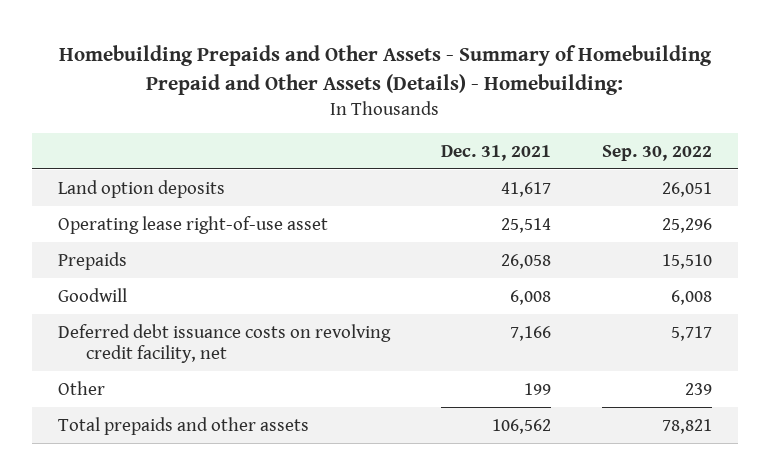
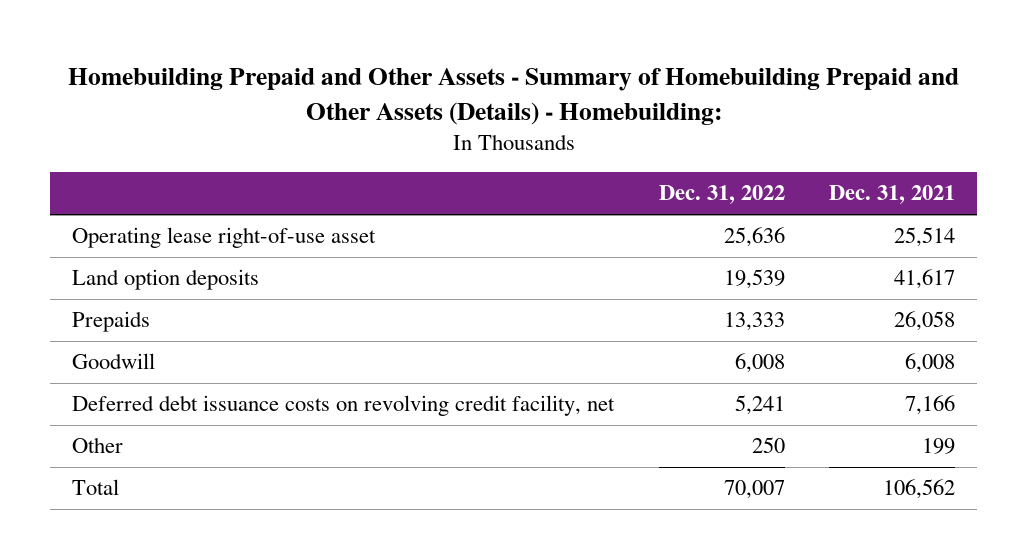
[58,44,712,95] Homebuilding Prepaids and Other Assets - Summary of Homebuilding Prepaid and Other Assets (Details) - Homebuilding: -> [67,68,959,125] Homebuilding Prepaid and Other Assets - Summary of Homebuilding Prepaid and Other Assets (Details) - Homebuilding:
[601,144,712,161] Sep. 30, 2022 -> none
none -> [658,185,785,205] Dec. 31, 2022
[57,179,225,198] Land option deposits -> [72,269,260,291] Land option deposits
[57,416,309,435] Total prepaids and other assets -> [72,479,120,496] Total

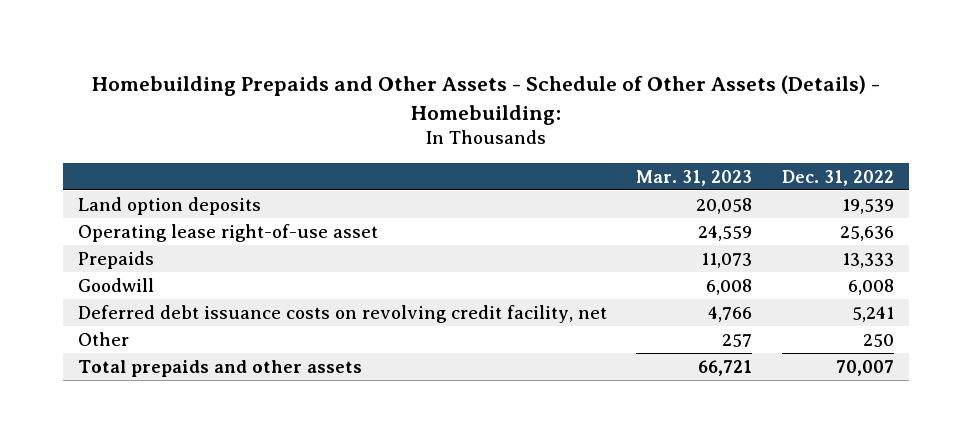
[67,68,959,125] Homebuilding Prepaid and Other Assets - Summary of Homebuilding Prepaid and Other Assets (Details) - Homebuilding: -> [91,75,880,125] Homebuilding Prepaids and Other Assets - Schedule of Other Assets (Details) - Homebuilding:
[828,185,955,205] Dec. 31, 2021 -> none
none -> [636,169,753,186] Mar. 31, 2023
[72,227,377,249] Operating lease right-of-use asset -> [77,223,378,242] Operating lease right-of-use asset
[72,479,120,496] Total -> [77,359,362,377] Total prepaids and other assets

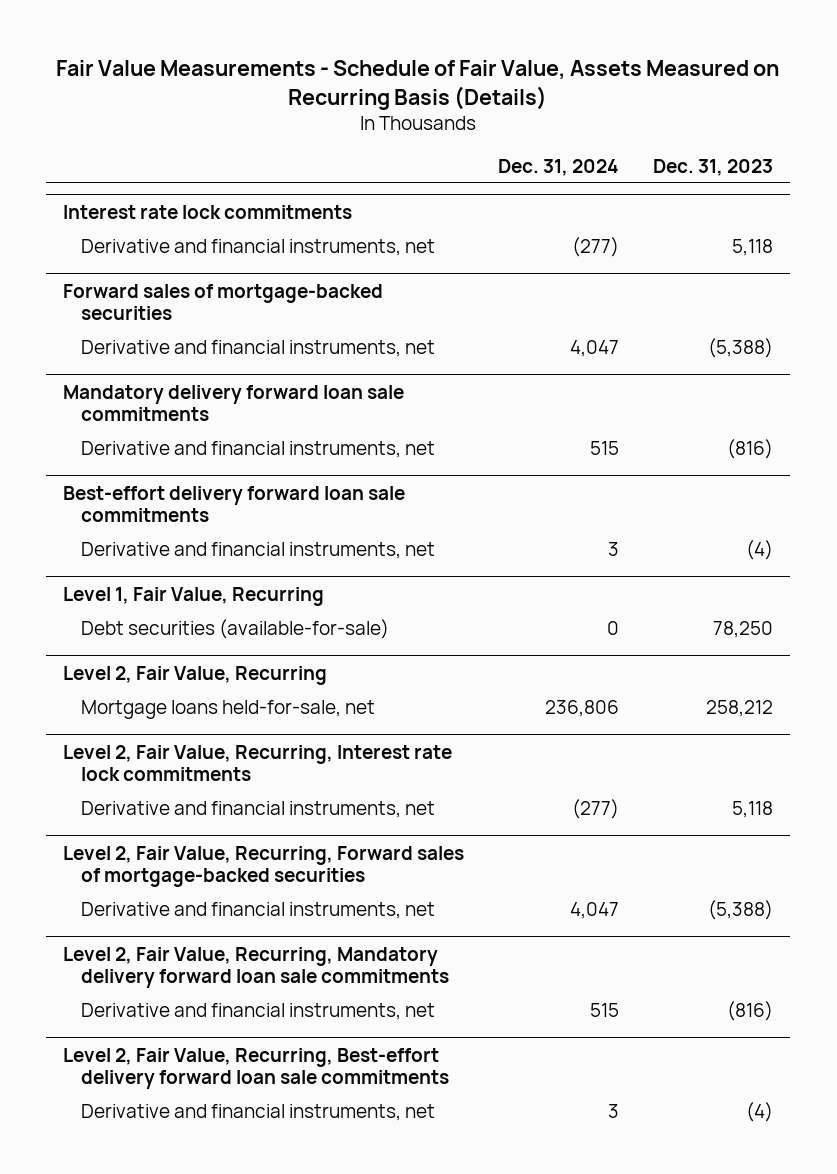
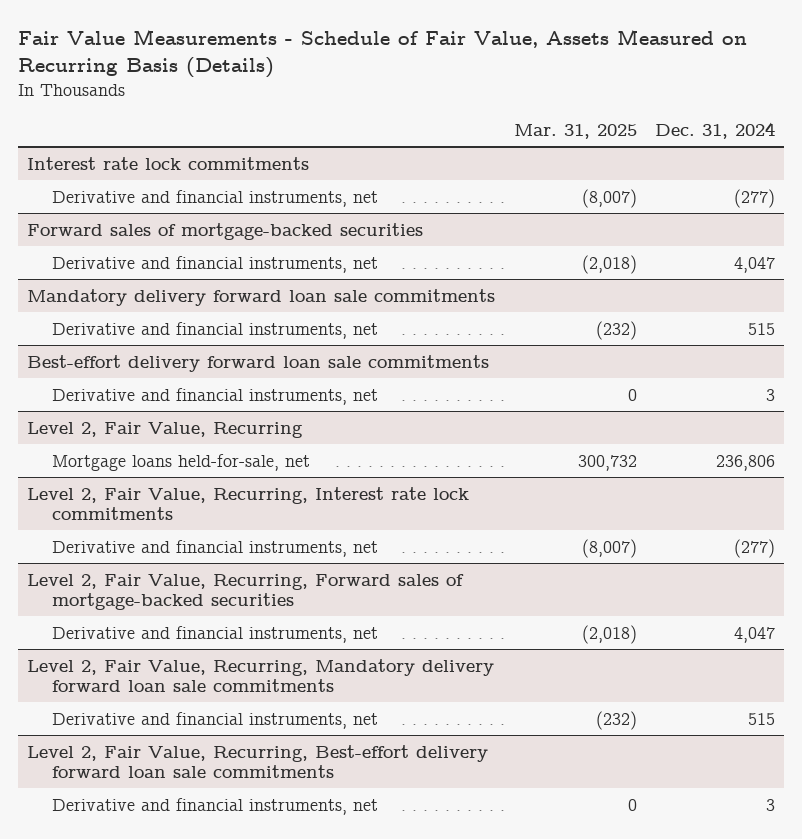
[653,158,774,176] Dec. 31, 2023 -> none
none -> [513,123,637,139] Mar. 31, 2025
[63,586,325,606] Level 1, Fair Value, Recurring -> none
[81,618,390,639] Debt securities (available-for-sale) -> none

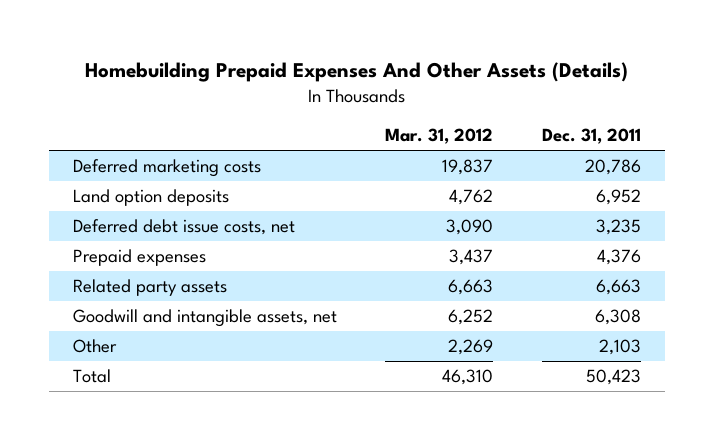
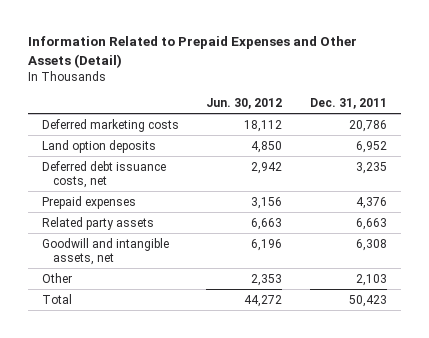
[84,62,628,83] Homebuilding Prepaid Expenses And Other Assets (Details) -> [27,36,357,68] Information Related to Prepaid Expenses and Other Assets (Detail)
[385,128,494,145] Mar. 31, 2012 -> none
none -> [206,98,283,110] Jun. 30, 2012
[72,219,295,236] Deferred debt issue costs, net -> [41,160,166,189] Deferred debt issuance costs, net

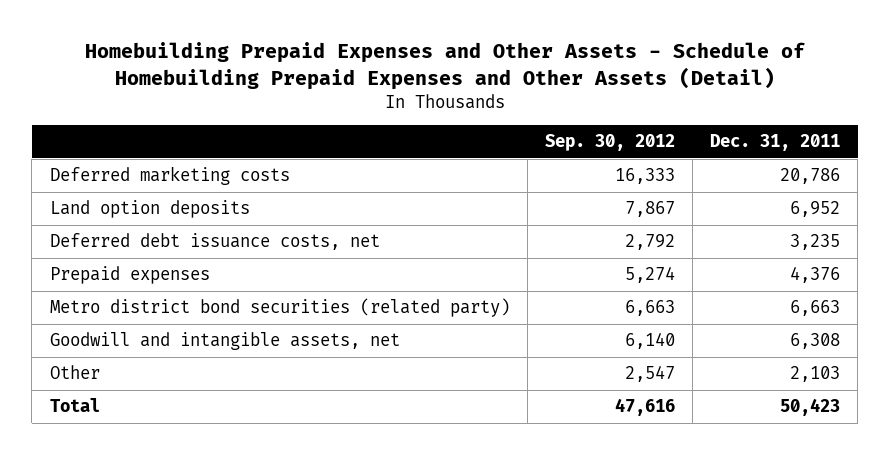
[27,36,357,68] Information Related to Prepaid Expenses and Other Assets (Detail) -> [84,42,805,90] Homebuilding Prepaid Expenses and Other Assets - Schedule of Homebuilding Prepaid Expenses and Other Assets (Detail)
[206,98,283,110] Jun. 30, 2012 -> none
none -> [544,134,675,152] Sep. 30, 2012
[41,216,154,230] Related party assets -> [49,298,510,318] Metro district bond securities (related party)

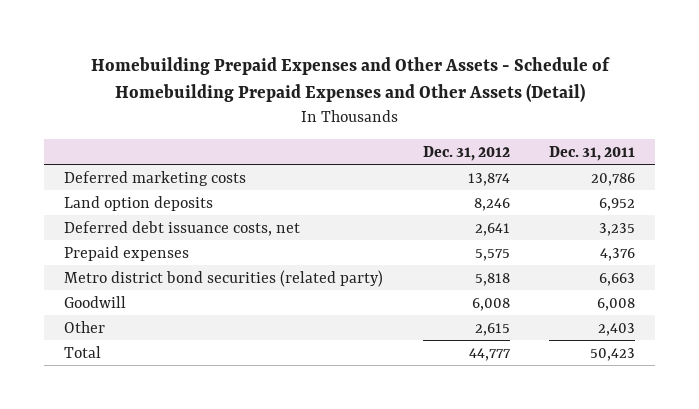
[544,134,675,152] Sep. 30, 2012 -> none
none -> [422,145,510,161] Dec. 31, 2012
[49,332,400,351] Goodwill and intangible assets, net -> [63,295,126,308] Goodwill
[790,333,841,350] 6,308 -> [597,297,636,311] 6,008
[790,366,841,383] 2,103 -> [598,322,636,336] 2,403

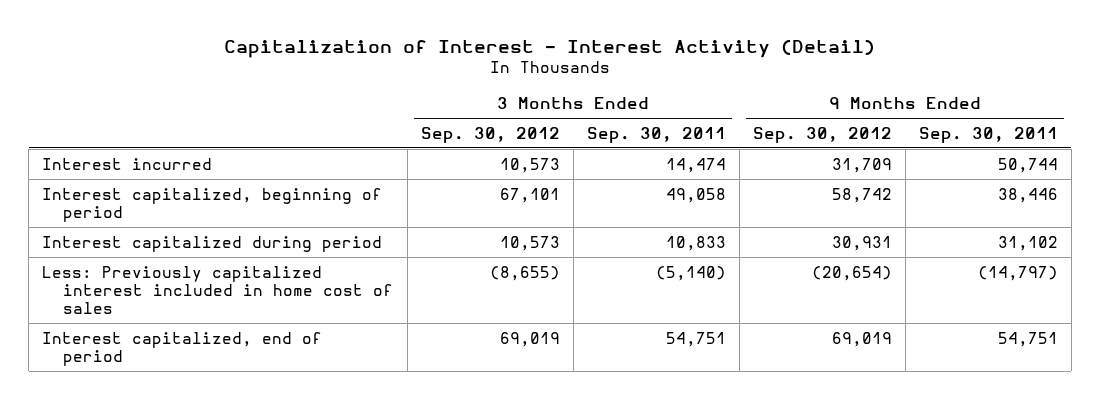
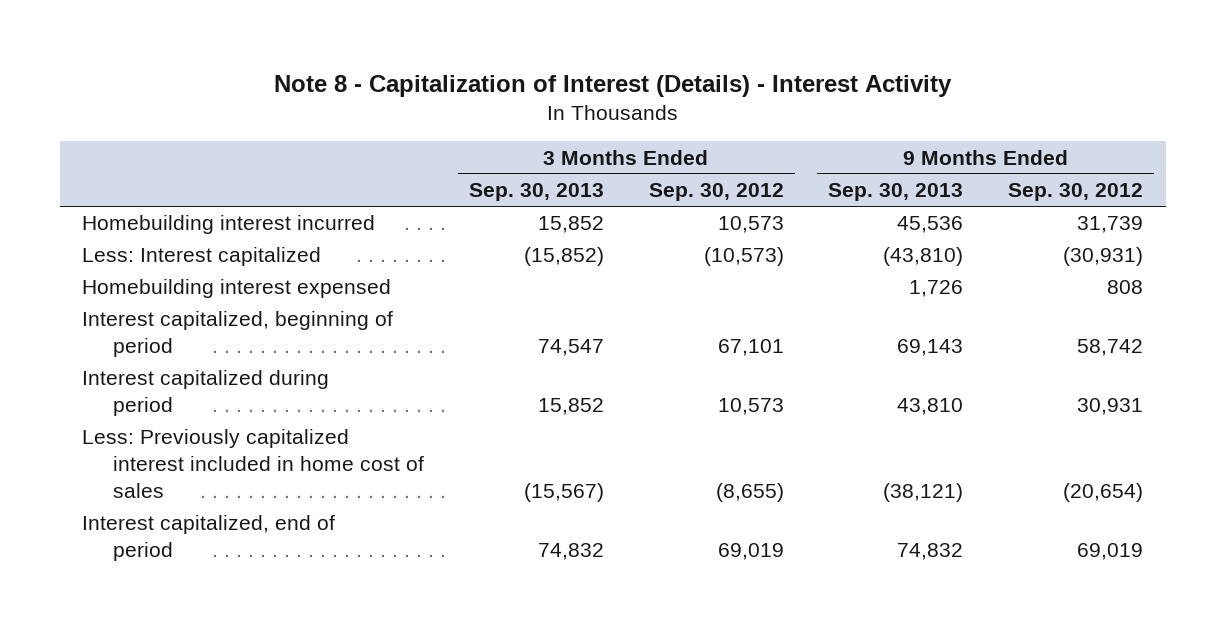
[224,38,876,58] Capitalization of Interest - Interest Activity (Detail) -> [273,75,952,98] Note 8 - Capitalization of Interest (Details) - Interest Activity
[586,126,726,143] Sep. 30, 2011 -> none
[918,126,1058,143] Sep. 30, 2011 -> none
none -> [468,183,604,202] Sep. 30, 2013
none -> [828,183,964,202] Sep. 30, 2013
[42,157,213,170] Interest incurred -> [82,215,376,235] Homebuilding interest incurred
[831,157,892,173] 31,709 -> [1077,216,1144,234] 31,739
none -> [82,247,322,267] Less: Interest capitalized
none -> [82,279,392,299] Homebuilding interest expensed

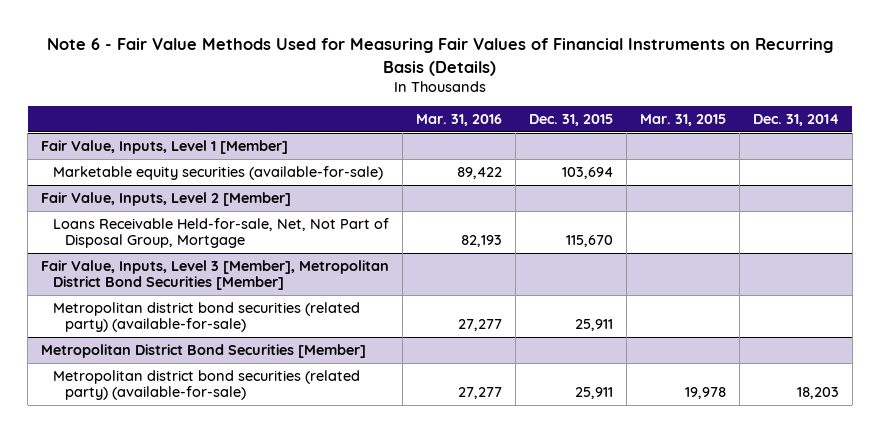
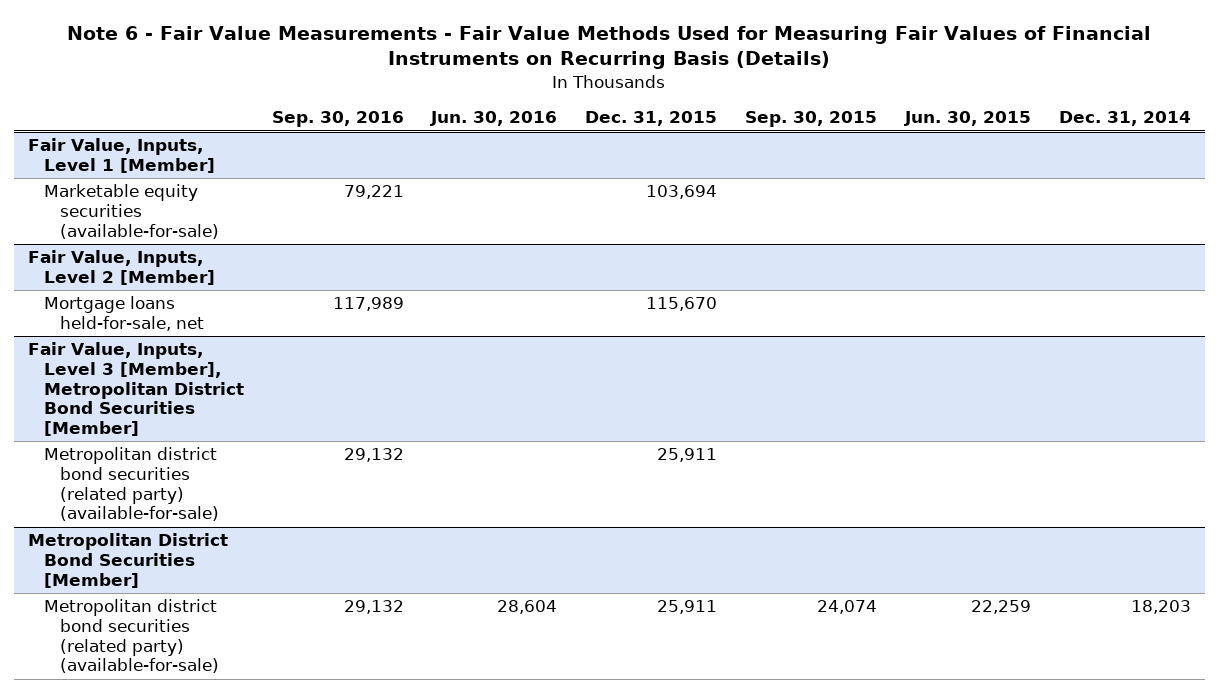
[47,38,834,76] Note 6 - Fair Value Methods Used for Measuring Fair Values of Financial Instruments on Recurring Basis (Details) -> [67,25,1152,70] Note 6 - Fair Value Measurements - Fair Value Methods Used for Measuring Fair Values of Financial Instruments on Recurring Basis (Details)
[416,114,503,127] Mar. 31, 2016 -> none
[640,114,727,127] Mar. 31, 2015 -> none
none -> [271,111,404,128] Sep. 30, 2016
none -> [430,111,558,127] Jun. 30, 2016
none -> [745,111,878,128] Sep. 30, 2015
none -> [904,111,1032,127] Jun. 30, 2015
[53,217,390,249] Loans Receivable Held-for-sale, Net, Not Part of Disposal Group, Mortgage -> [43,296,204,331] Mortgage loans held-for-sale, net

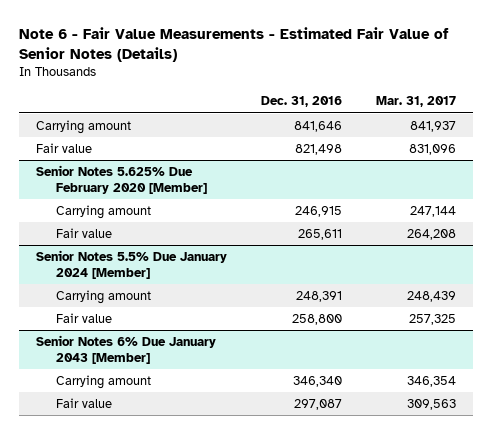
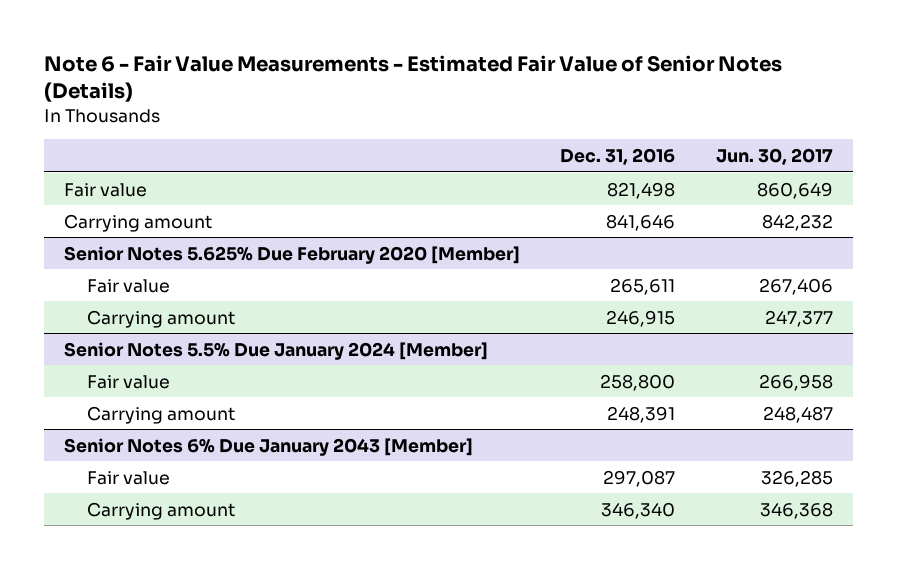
[376,96,457,108] Mar. 31, 2017 -> none
none -> [715,147,833,165] Jun. 30, 2017
[36,120,132,135] Carrying amount -> [64,213,213,232] Carrying amount
[55,205,151,220] Carrying amount -> [86,309,235,328] Carrying amount
[55,290,151,305] Carrying amount -> [86,405,235,424] Carrying amount
[55,375,151,390] Carrying amount -> [86,501,235,520] Carrying amount

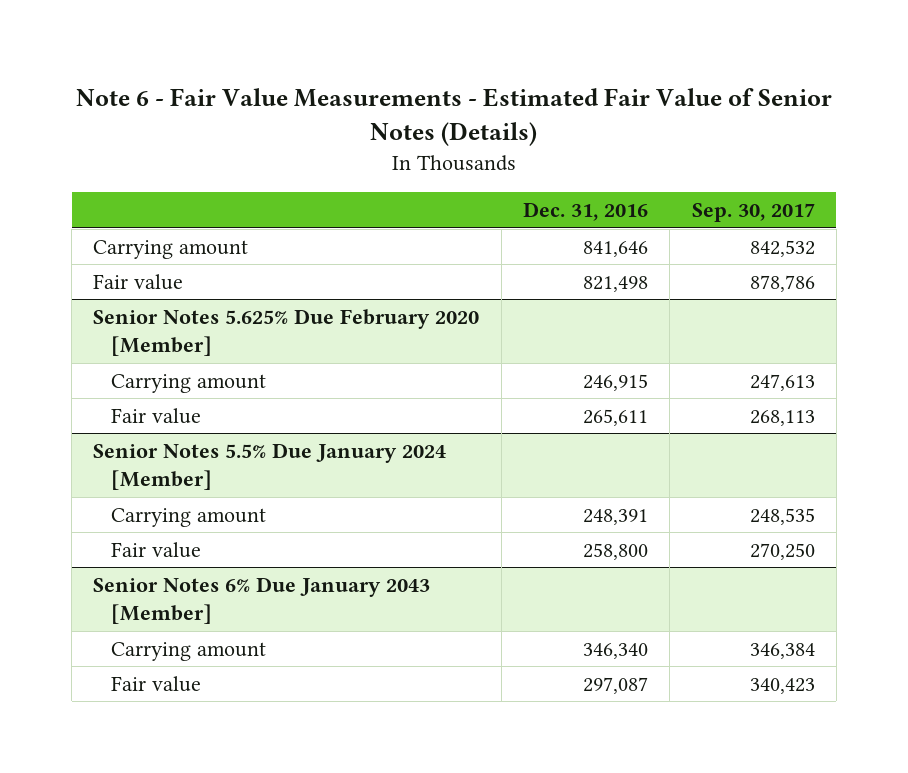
[715,147,833,165] Jun. 30, 2017 -> none
none -> [691,203,815,223] Sep. 30, 2017
[64,182,148,197] Fair value -> [93,273,184,290] Fair value
[86,278,170,293] Fair value -> [111,407,202,424] Fair value
[86,374,170,389] Fair value -> [111,541,202,558] Fair value
[86,470,170,485] Fair value -> [111,675,202,692] Fair value

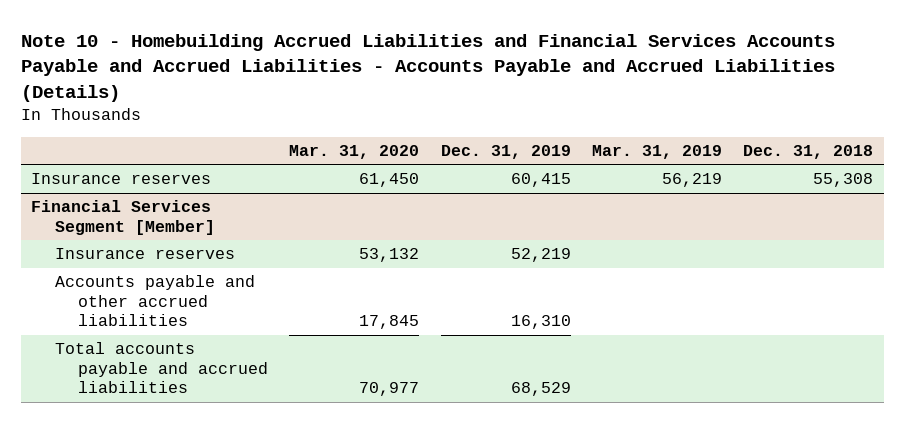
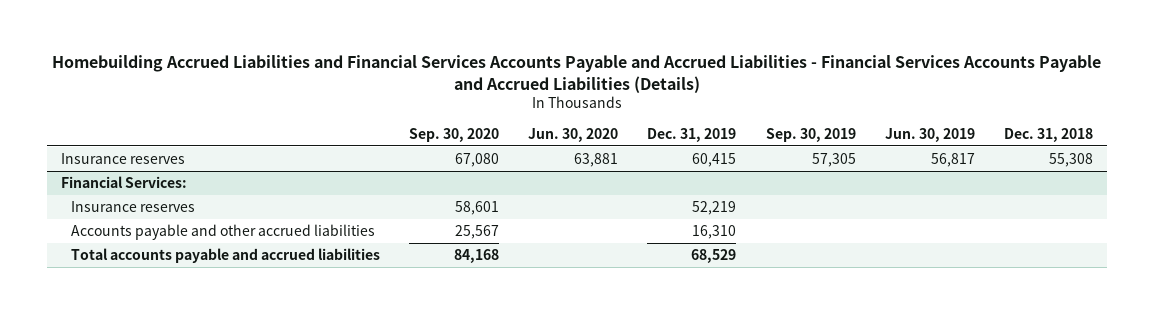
[20,33,835,102] Note 10 - Homebuilding Accrued Liabilities and Financial Services Accounts Payable and Accrued Liabilities - Accounts Payable and Accrued Liabilities (Details) -> [51,55,1101,93] Homebuilding Accrued Liabilities and Financial Services Accounts Payable and Accrued Liabilities - Financial Services Accounts Payable and Accrued Liabilities (Details)
[289,144,420,159] Mar. 31, 2020 -> none
[591,144,722,159] Mar. 31, 2019 -> none
none -> [409,127,500,142] Sep. 30, 2020
none -> [528,127,619,142] Jun. 30, 2020
none -> [765,127,856,142] Sep. 30, 2019
none -> [884,127,975,142] Jun. 30, 2019
[31,200,215,235] Financial Services Segment [Member] -> [61,175,188,188] Financial Services:

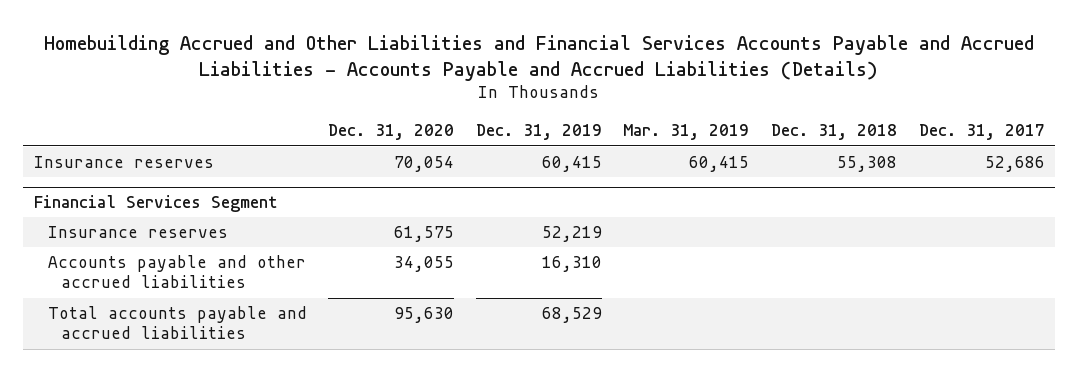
[51,55,1101,93] Homebuilding Accrued Liabilities and Financial Services Accounts Payable and Accrued Liabilities - Financial Services Accounts Payable and Accrued Liabilities (Details) -> [44,34,1035,81] Homebuilding Accrued and Other Liabilities and Financial Services Accounts Payable and Accrued Liabilities - Accounts Payable and Accrued Liabilities (Details)
[409,127,500,142] Sep. 30, 2020 -> none
[528,127,619,142] Jun. 30, 2020 -> none
[765,127,856,142] Sep. 30, 2019 -> none
[884,127,975,142] Jun. 30, 2019 -> none
none -> [328,124,455,141] Dec. 31, 2020
none -> [623,124,750,141] Mar. 31, 2019
none -> [918,124,1045,141] Dec. 31, 2017
[61,175,188,188] Financial Services: -> [34,195,279,213] Financial Services Segment

